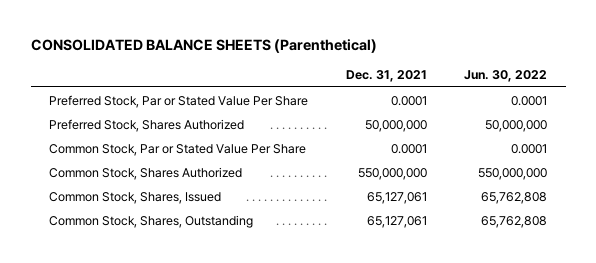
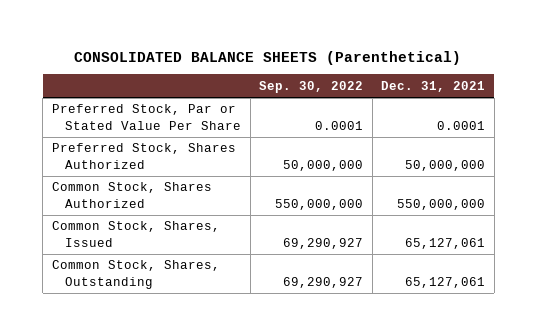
[463,70,547,83] Jun. 30, 2022 -> none
none -> [259,80,364,93] Sep. 30, 2022
[49,143,307,156] Common Stock, Par or Stated Value Per Share -> none

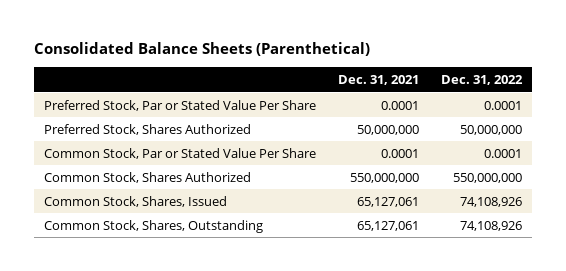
[74,50,462,65] CONSOLIDATED BALANCE SHEETS (Parenthetical) -> [33,42,370,57] Consolidated Balance Sheets (Parenthetical)
[259,80,364,93] Sep. 30, 2022 -> none
none -> [440,75,523,86] Dec. 31, 2022
none -> [44,147,317,159] Common Stock, Par or Stated Value Per Share

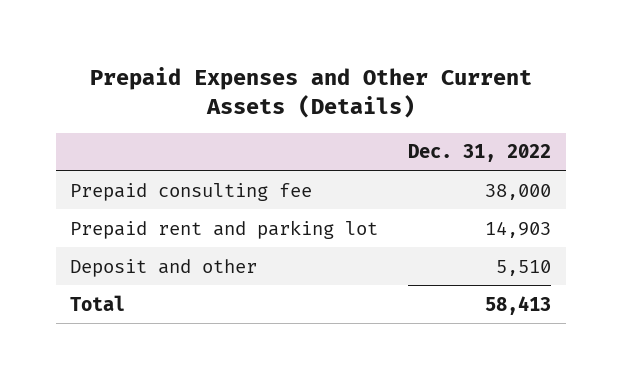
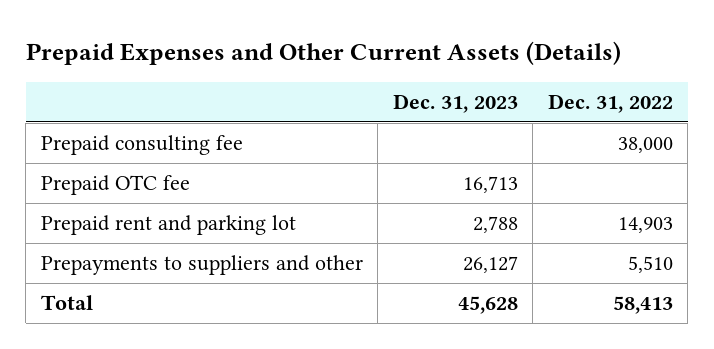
none -> [392,93,518,113] Dec. 31, 2023
none -> [40,175,190,196] Prepaid OTC fee
[70,258,258,277] Deposit and other -> [40,255,363,276] Prepayments to suppliers and other

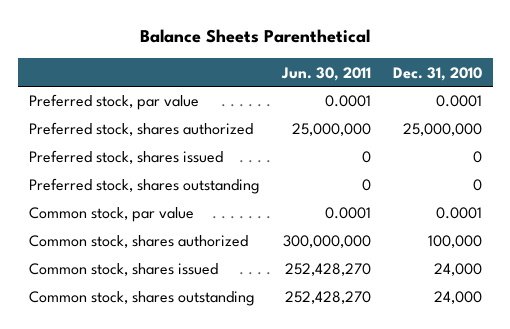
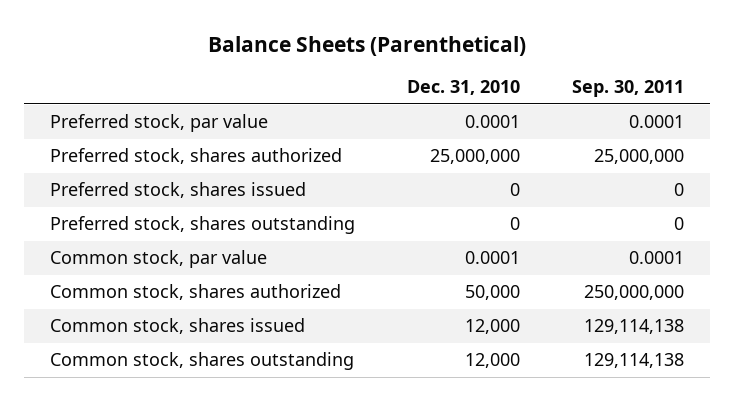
[140,29,371,44] Balance Sheets Parenthetical -> [207,35,526,56] Balance Sheets (Parenthetical)
[280,66,371,81] Jun. 30, 2011 -> none
none -> [572,80,685,98] Sep. 30, 2011
[427,235,482,249] 100,000 -> [464,285,520,301] 50,000
[433,263,482,277] 24,000 -> [464,319,520,335] 12,000
[433,291,482,305] 24,000 -> [464,353,520,369] 12,000

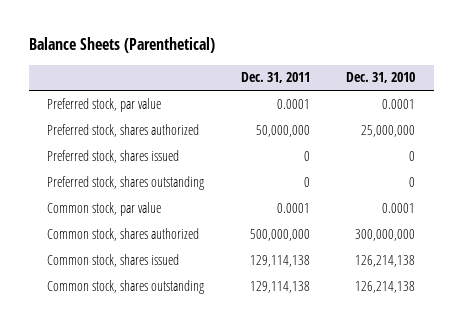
[572,80,685,98] Sep. 30, 2011 -> none
none -> [240,72,310,84] Dec. 31, 2011
[464,285,520,301] 50,000 -> [355,228,416,241] 300,000,000
[464,319,520,335] 12,000 -> [355,254,416,267] 126,214,138
[464,353,520,369] 12,000 -> [355,280,416,293] 126,214,138

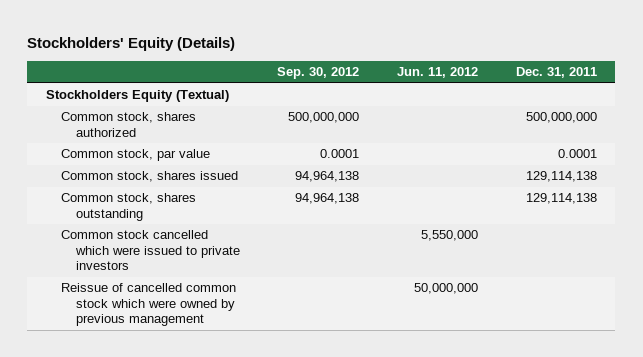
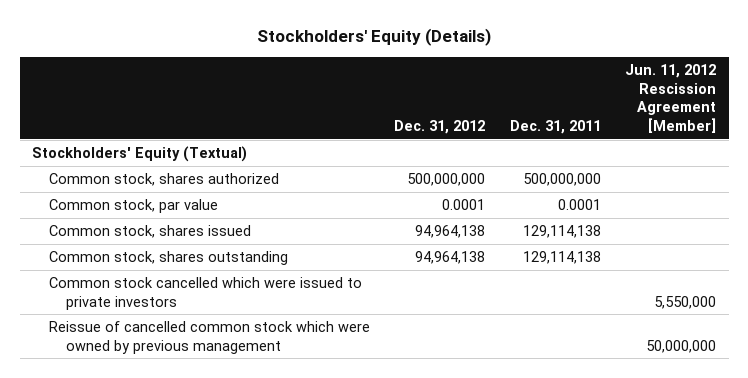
[277,67,360,80] Sep. 30, 2012 -> none
[396,67,478,79] Jun. 11, 2012 -> none
none -> [394,120,486,135] Dec. 31, 2012
none -> [625,64,717,134] Jun. 11, 2012 Rescission Agreement [Member]
[46,90,230,103] Stockholders Equity (Textual) -> [31,146,247,163] Stockholders' Equity (Textual)

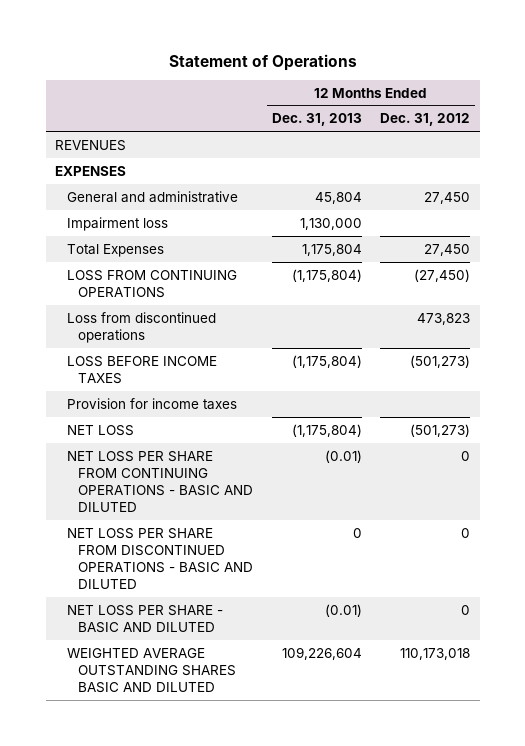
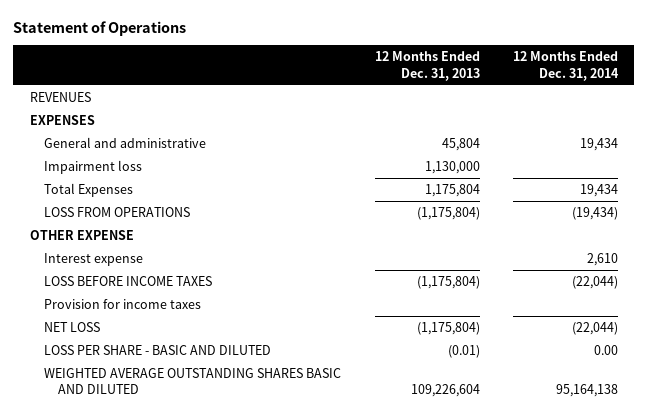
[380,113,471,127] Dec. 31, 2012 -> none
none -> [512,51,619,81] 12 Months Ended Dec. 31, 2014
[66,311,216,343] Loss from discontinued operations -> none
[66,269,237,298] LOSS FROM CONTINUING OPERATIONS -> [44,207,191,218] LOSS FROM OPERATIONS
none -> [30,230,135,241] OTHER EXPENSE
none -> [44,253,144,267] Interest expense
[66,450,254,512] NET LOSS PER SHARE FROM CONTINUING OPERATIONS - BASIC AND DILUTED -> none
[66,527,254,589] NET LOSS PER SHARE FROM DISCONTINUED OPERATIONS - BASIC AND DILUTED -> none
[66,604,223,633] NET LOSS PER SHARE - BASIC AND DILUTED -> [44,345,272,356] LOSS PER SHARE - BASIC AND DILUTED

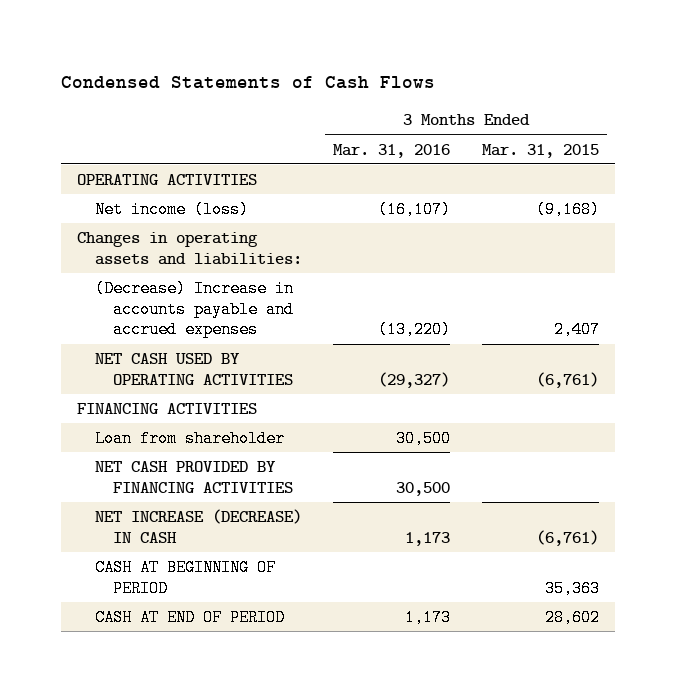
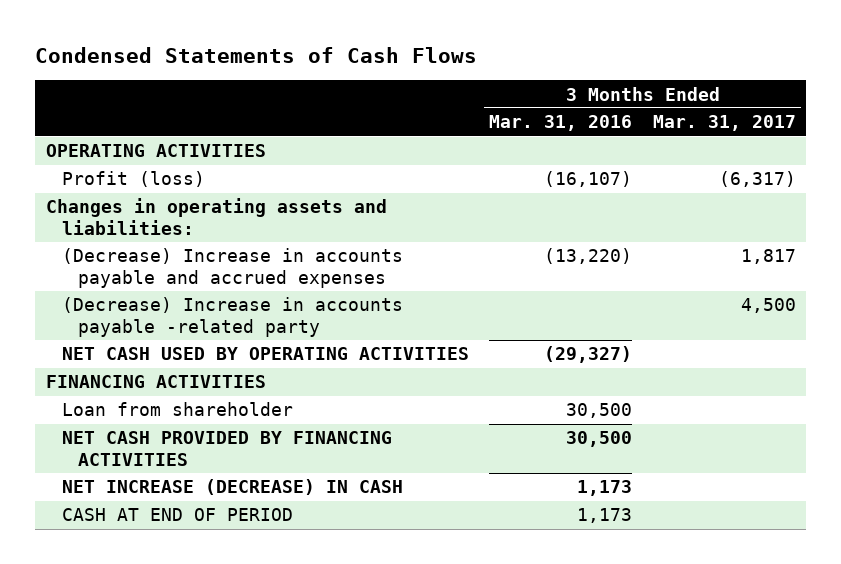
[481,143,599,158] Mar. 31, 2015 -> none
none -> [652,115,796,132] Mar. 31, 2017
[94,200,249,218] Net income (loss) -> [61,171,205,188] Profit (loss)
none -> [61,297,403,337] (Decrease) Increase in accounts payable -related party
[94,558,276,597] CASH AT BEGINNING OF PERIOD -> none

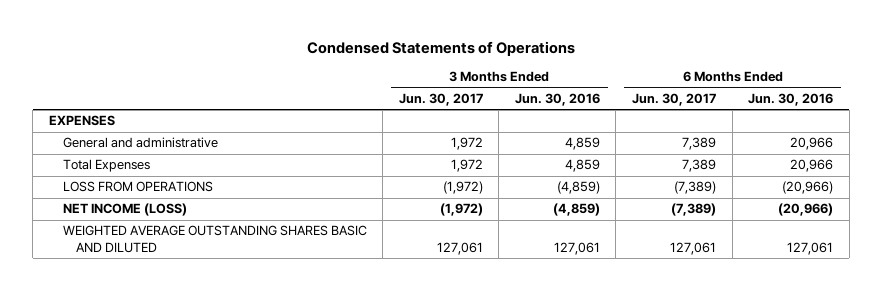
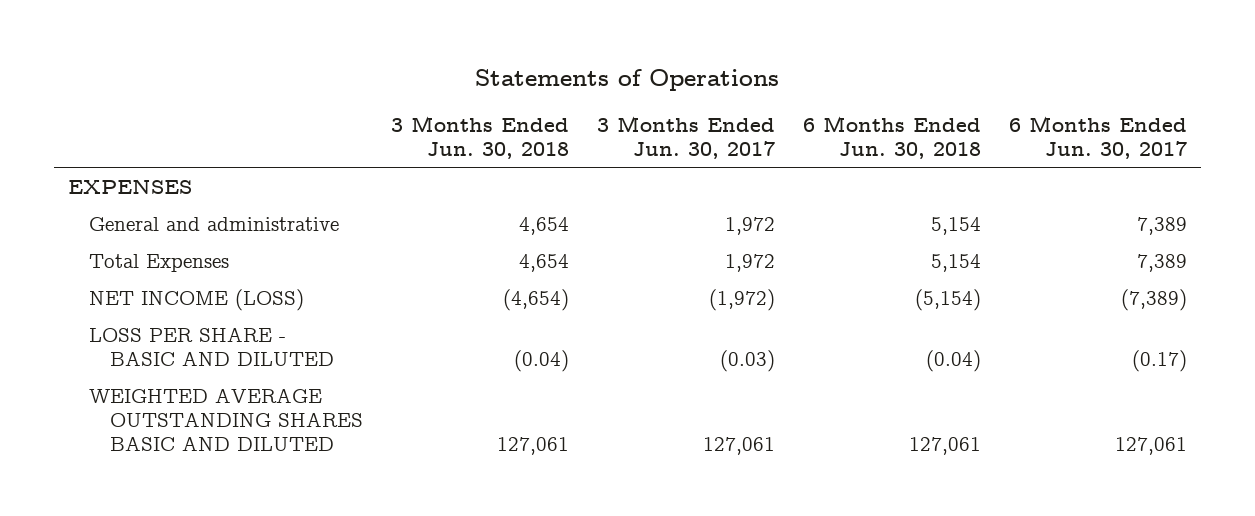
[306,40,575,56] Condensed Statements of Operations -> [475,68,780,91] Statements of Operations
[514,92,600,106] Jun. 30, 2016 -> none
[748,92,834,106] Jun. 30, 2016 -> none
none -> [390,115,569,160] 3 Months Ended Jun. 30, 2018
none -> [802,115,981,160] 6 Months Ended Jun. 30, 2018
[62,181,213,193] LOSS FROM OPERATIONS -> none
none -> [88,326,334,366] LOSS PER SHARE - BASIC AND DILUTED

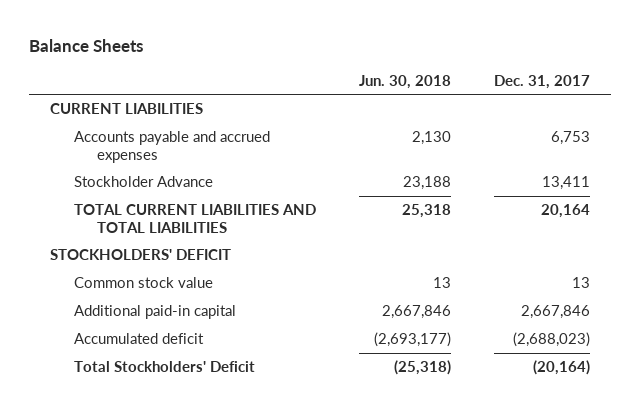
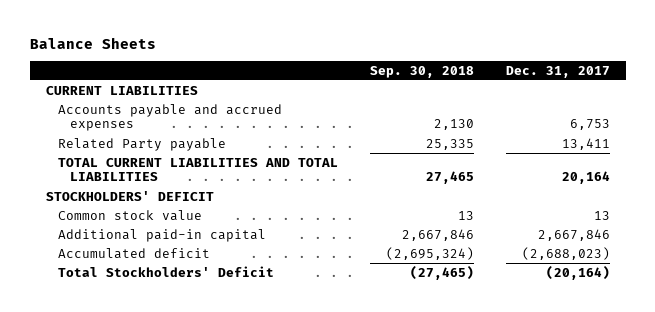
[358,74,451,89] Jun. 30, 2018 -> none
none -> [369,65,474,78] Sep. 30, 2018
[73,176,213,188] Stockholder Advance -> [57,137,226,151] Related Party payable

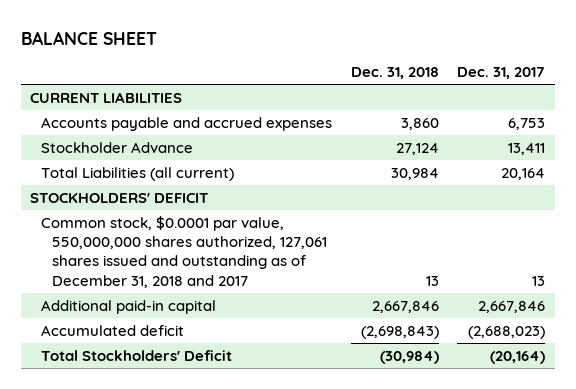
[29,36,156,49] Balance Sheets -> [21,30,158,45] BALANCE SHEET
[369,65,474,78] Sep. 30, 2018 -> none
none -> [350,67,439,80] Dec. 31, 2018
[57,137,226,151] Related Party payable -> [41,141,194,153] Stockholder Advance
[57,157,338,182] TOTAL CURRENT LIABILITIES AND TOTAL LIABILITIES -> [41,166,235,181] Total Liabilities (all current)
[57,209,202,221] Common stock value -> [41,215,327,288] Common stock, $0.0001 par value, 550,000,000 shares authorized, 127,061 shares issued and outstanding as of December 31, 2018 and 2017

